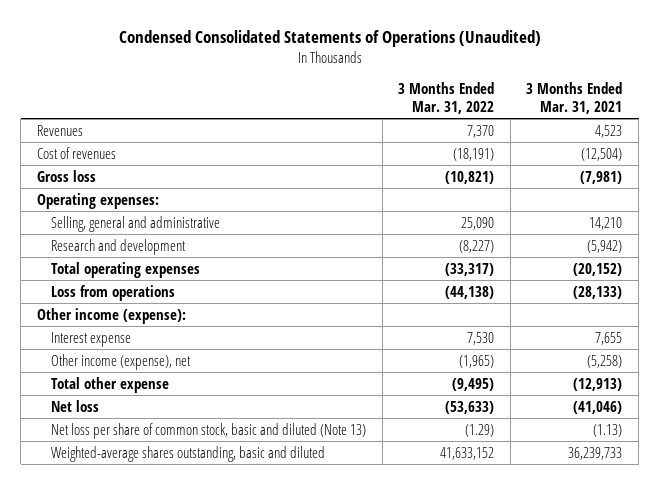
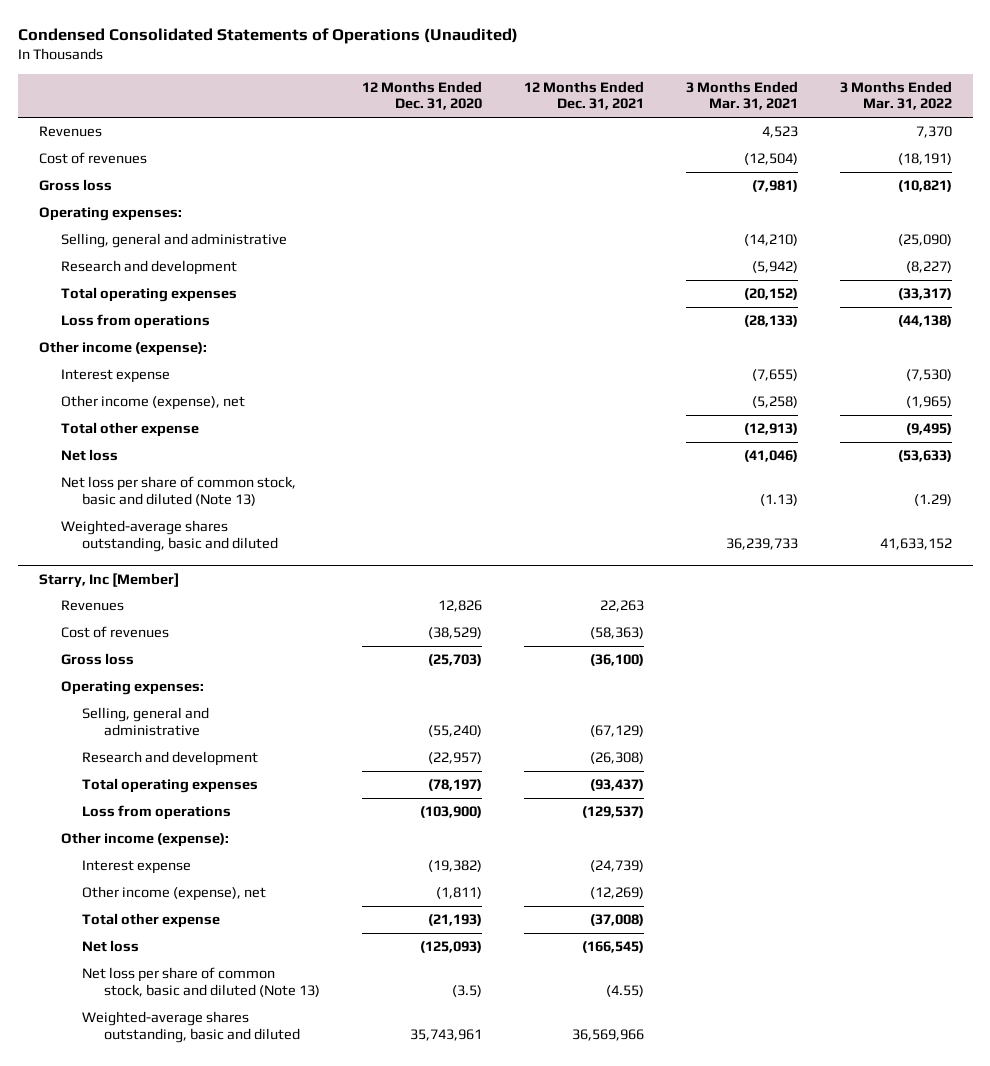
none -> [362,80,483,111] 12 Months Ended Dec. 31, 2020
none -> [524,80,645,111] 12 Months Ended Dec. 31, 2021
[461,216,495,230] 25,090 -> [897,234,952,247] (25,090)
[589,216,623,230] 14,210 -> [743,234,798,247] (14,210)
[467,331,495,345] 7,530 -> [905,369,952,382] (7,530)
[595,331,623,345] 7,655 -> [751,369,798,382] (7,655)
none -> [38,572,179,588] Starry, Inc [Member]
none -> [60,600,124,612] Revenues
none -> [60,626,169,639] Cost of revenues
none -> [60,653,134,666] Gross loss
none -> [60,681,204,696] Operating expenses:
none -> [82,707,210,736] Selling, general and administrative
none -> [82,751,259,767] Research and development
none -> [82,778,259,794] Total operating expenses
none -> [82,805,232,821] Loss from operations
none -> [60,832,229,848] Other income (expense):
none -> [82,860,192,875] Interest expense
none -> [82,886,267,902] Other income (expense), net
none -> [82,913,221,929] Total other expense
none -> [82,940,140,953] Net loss
none -> [82,967,321,997] Net loss per share of common stock, basic and diluted (Note 13)
none -> [82,1011,301,1043] Weighted-average shares outstanding, basic and diluted

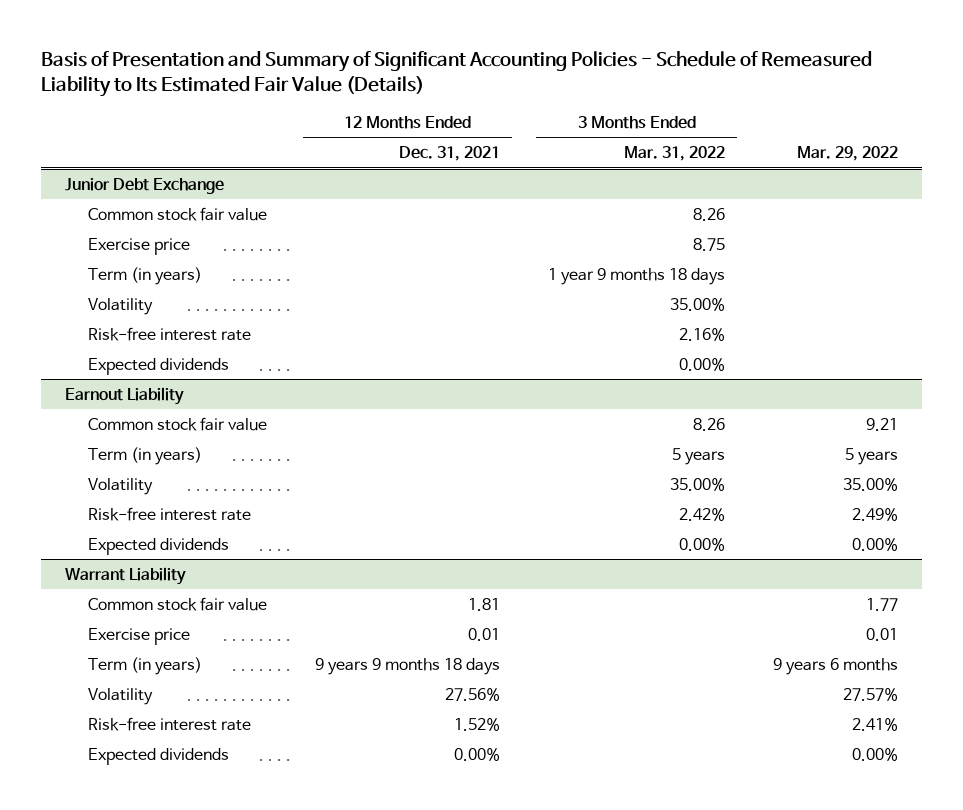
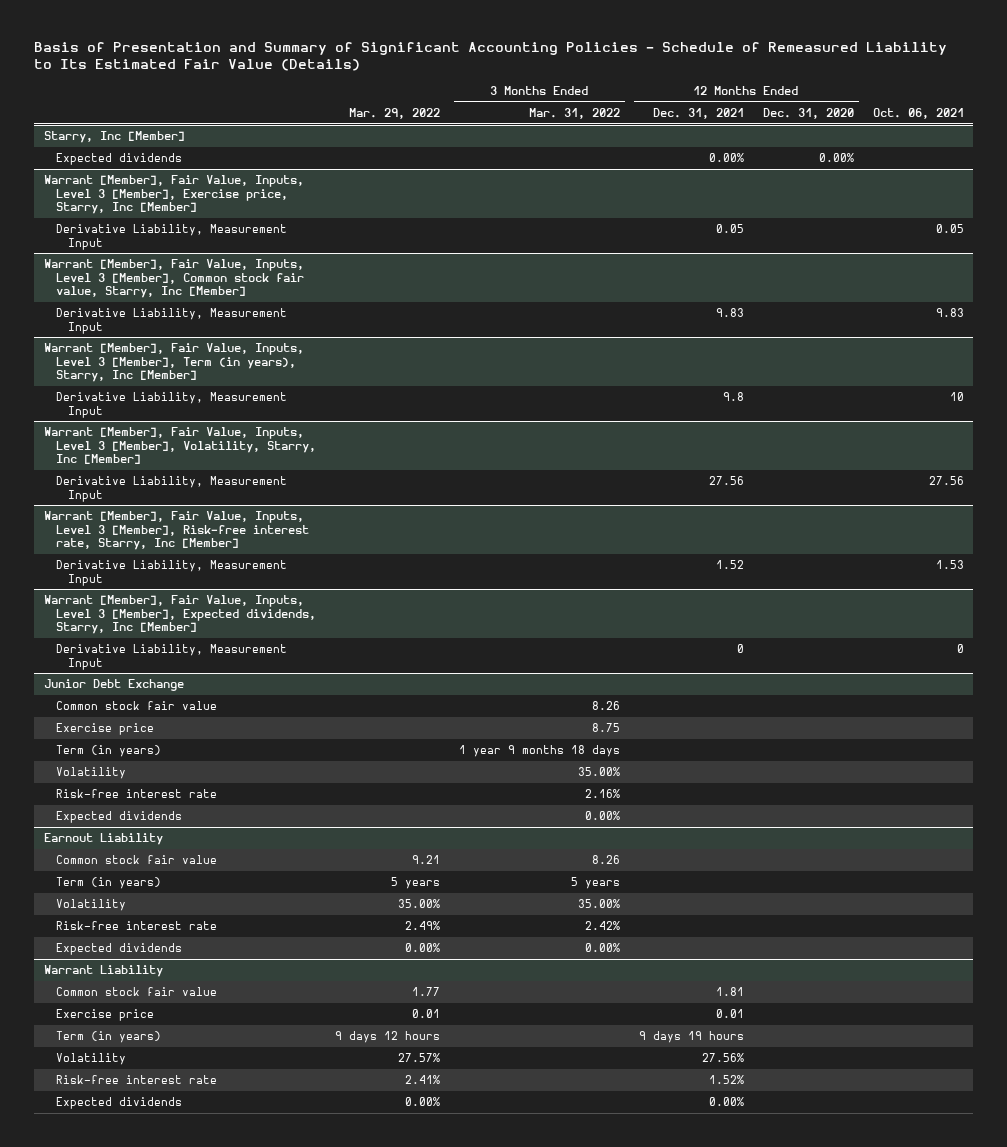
none -> [762,107,854,119] Dec. 31, 2020
none -> [872,107,964,119] Oct. 06, 2021
none -> [43,131,185,144] Starry, Inc [Member]
none -> [56,153,183,166] Expected dividends
none -> [43,175,304,214] Warrant [Member], Fair Value, Inputs, Level 3 [Member], Exercise price, Starry, Inc [Member]
none -> [56,224,288,250] Derivative Liability, Measurement Input
none -> [43,259,305,298] Warrant [Member], Fair Value, Inputs, Level 3 [Member], Common stock fair value, Starry, Inc [Member]
none -> [56,308,288,334] Derivative Liability, Measurement Input
none -> [43,343,304,382] Warrant [Member], Fair Value, Inputs, Level 3 [Member], Term (in years), Starry, Inc [Member]
none -> [56,392,288,418] Derivative Liability, Measurement Input
none -> [43,427,317,464] Warrant [Member], Fair Value, Inputs, Level 3 [Member], Volatility, Starry, Inc [Member]
none -> [56,476,288,502] Derivative Liability, Measurement Input
none -> [43,511,310,550] Warrant [Member], Fair Value, Inputs, Level 3 [Member], Risk-free interest rate, Starry, Inc [Member]
none -> [56,560,288,586] Derivative Liability, Measurement Input
none -> [43,595,317,634] Warrant [Member], Fair Value, Inputs, Level 3 [Member], Expected dividends, Starry, Inc [Member]
none -> [56,644,288,670] Derivative Liability, Measurement Input
[315,657,501,675] 9 years 9 months 18 days -> [638,1031,744,1044] 9 days 19 hours
[773,657,899,675] 9 years 6 months -> [335,1031,441,1044] 9 days 12 hours

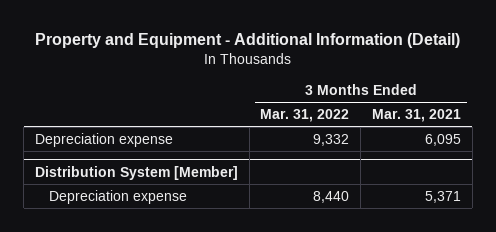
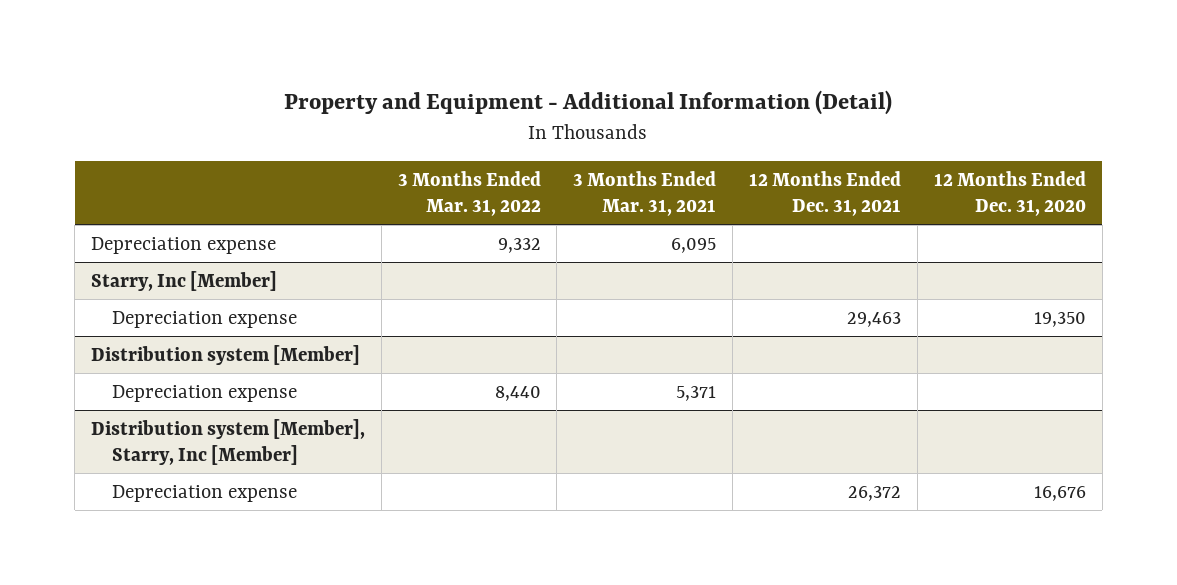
none -> [749,170,902,216] 12 Months Ended Dec. 31, 2021
none -> [933,170,1086,216] 12 Months Ended Dec. 31, 2020
none -> [90,270,277,291] Starry, Inc [Member]
none -> [111,310,297,328] Depreciation expense
[34,165,238,180] Distribution System [Member] -> [90,344,360,365] Distribution system [Member]
none -> [90,418,365,465] Distribution system [Member], Starry, Inc [Member]
none -> [111,484,297,502] Depreciation expense

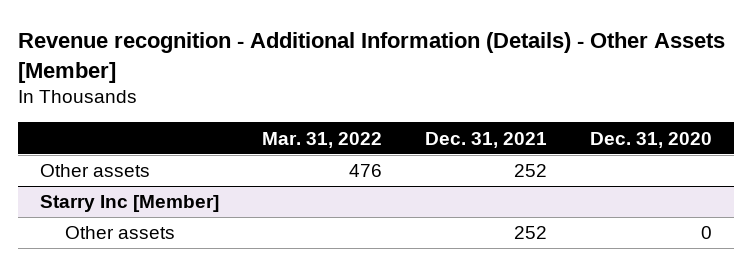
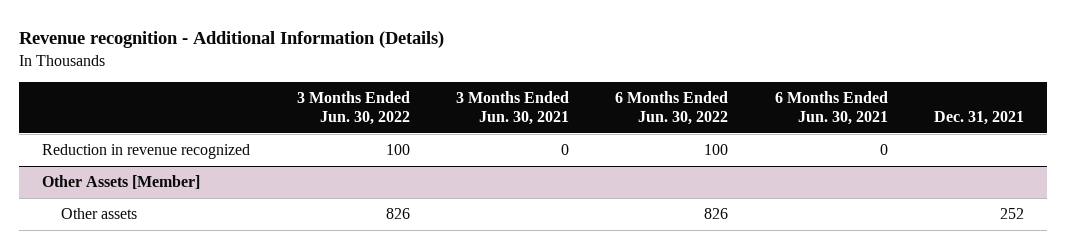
[18,31,726,83] Revenue recognition - Additional Information (Details) - Other Assets [Member] -> [19,31,445,49] Revenue recognition - Additional Information (Details)
[262,131,383,148] Mar. 31, 2022 -> none
[590,131,713,148] Dec. 31, 2020 -> none
none -> [296,91,410,126] 3 Months Ended Jun. 30, 2022
none -> [456,91,570,126] 3 Months Ended Jun. 30, 2021
none -> [615,91,729,126] 6 Months Ended Jun. 30, 2022
none -> [774,91,888,126] 6 Months Ended Jun. 30, 2021
[39,164,150,178] Other assets -> none
none -> [42,144,251,160] Reduction in revenue recognized
[39,195,219,213] Starry Inc [Member] -> [42,175,201,190] Other Assets [Member]

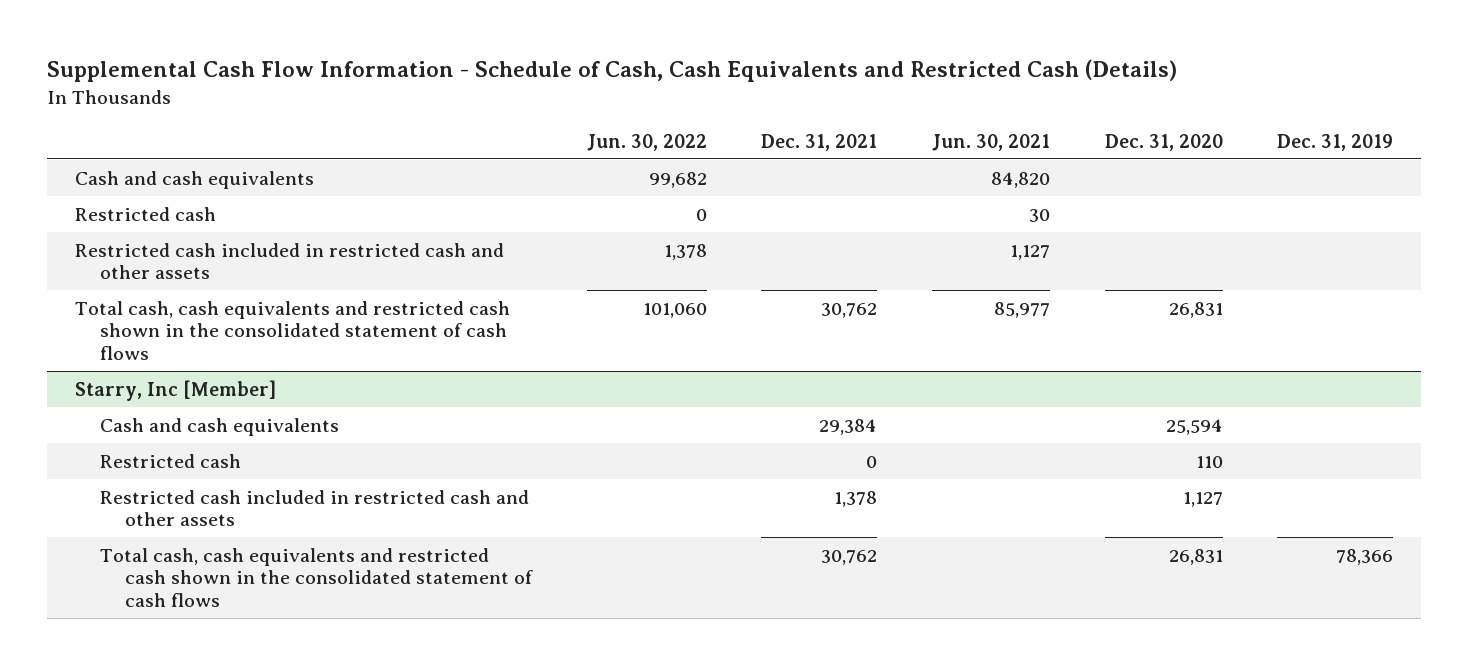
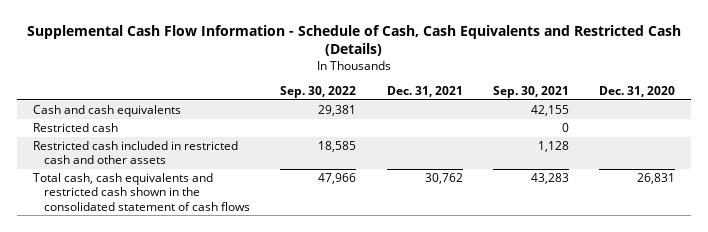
[586,133,707,151] Jun. 30, 2022 -> none
[932,133,1051,151] Jun. 30, 2021 -> none
[1277,133,1394,151] Dec. 31, 2019 -> none
none -> [280,85,357,98] Sep. 30, 2022
none -> [493,85,570,98] Sep. 30, 2021
[74,379,276,401] Starry, Inc [Member] -> none
[99,417,339,436] Cash and cash equivalents -> none
[99,453,241,468] Restricted cash -> none
[99,489,529,527] Restricted cash included in restricted cash and other assets -> none
[99,547,534,607] Total cash, cash equivalents and restricted cash shown in the consolidated statement of cash flows -> none

